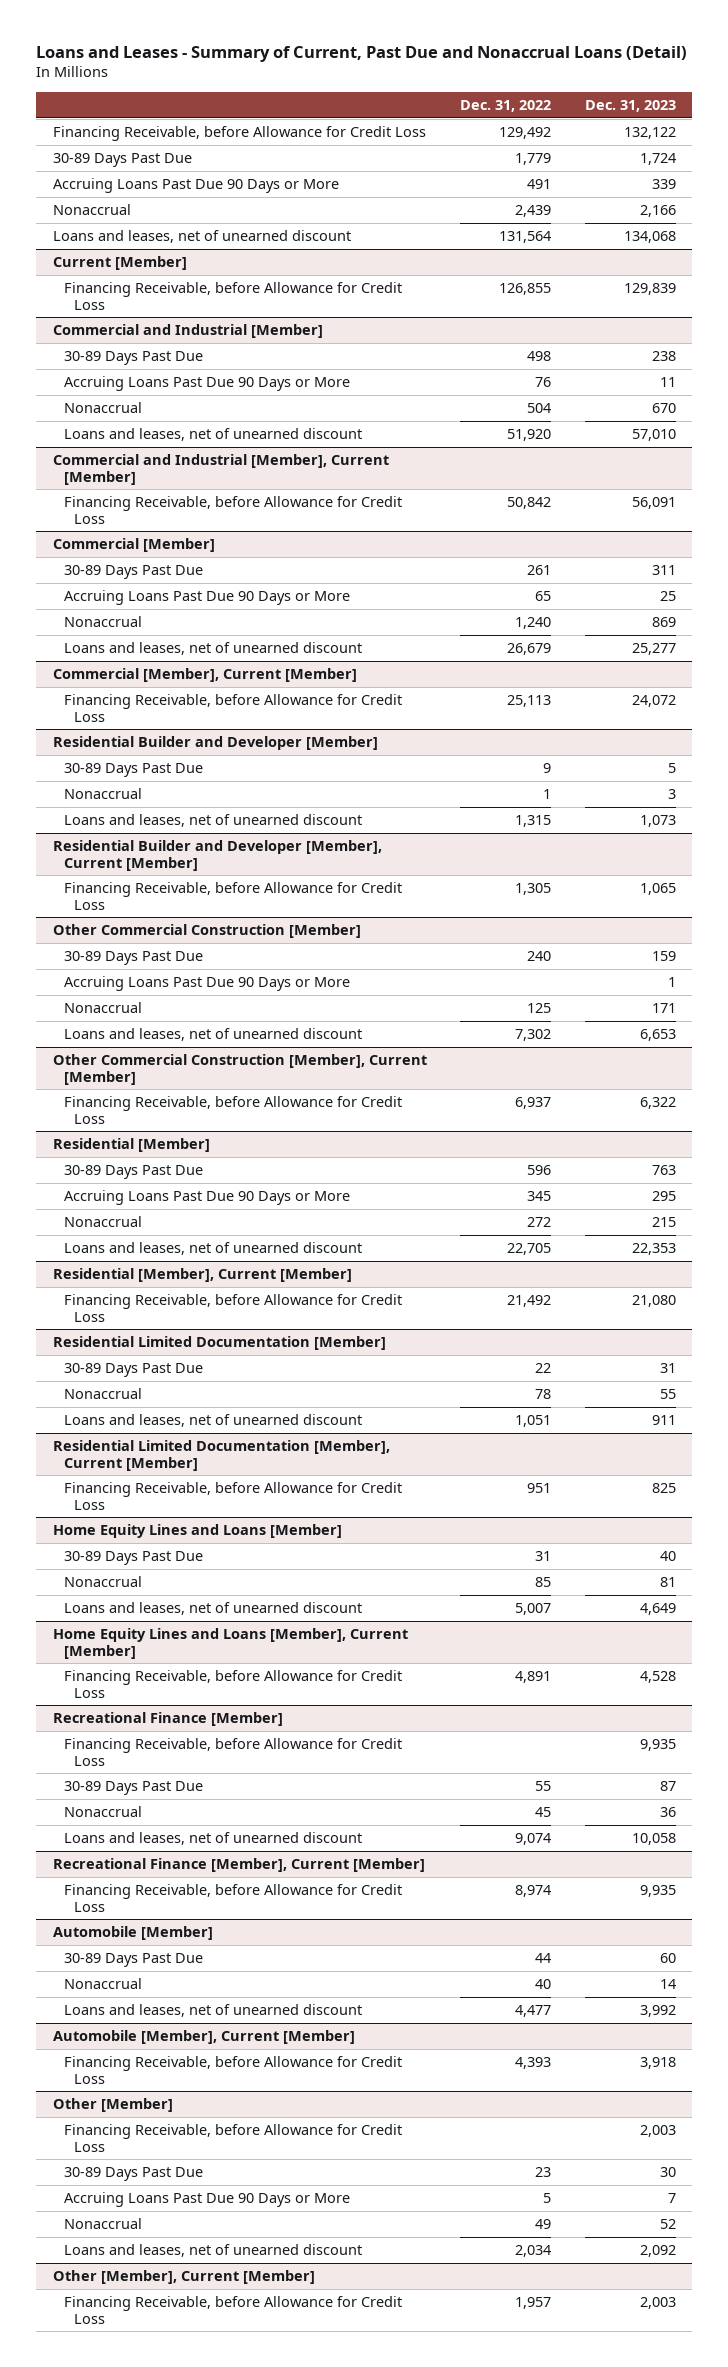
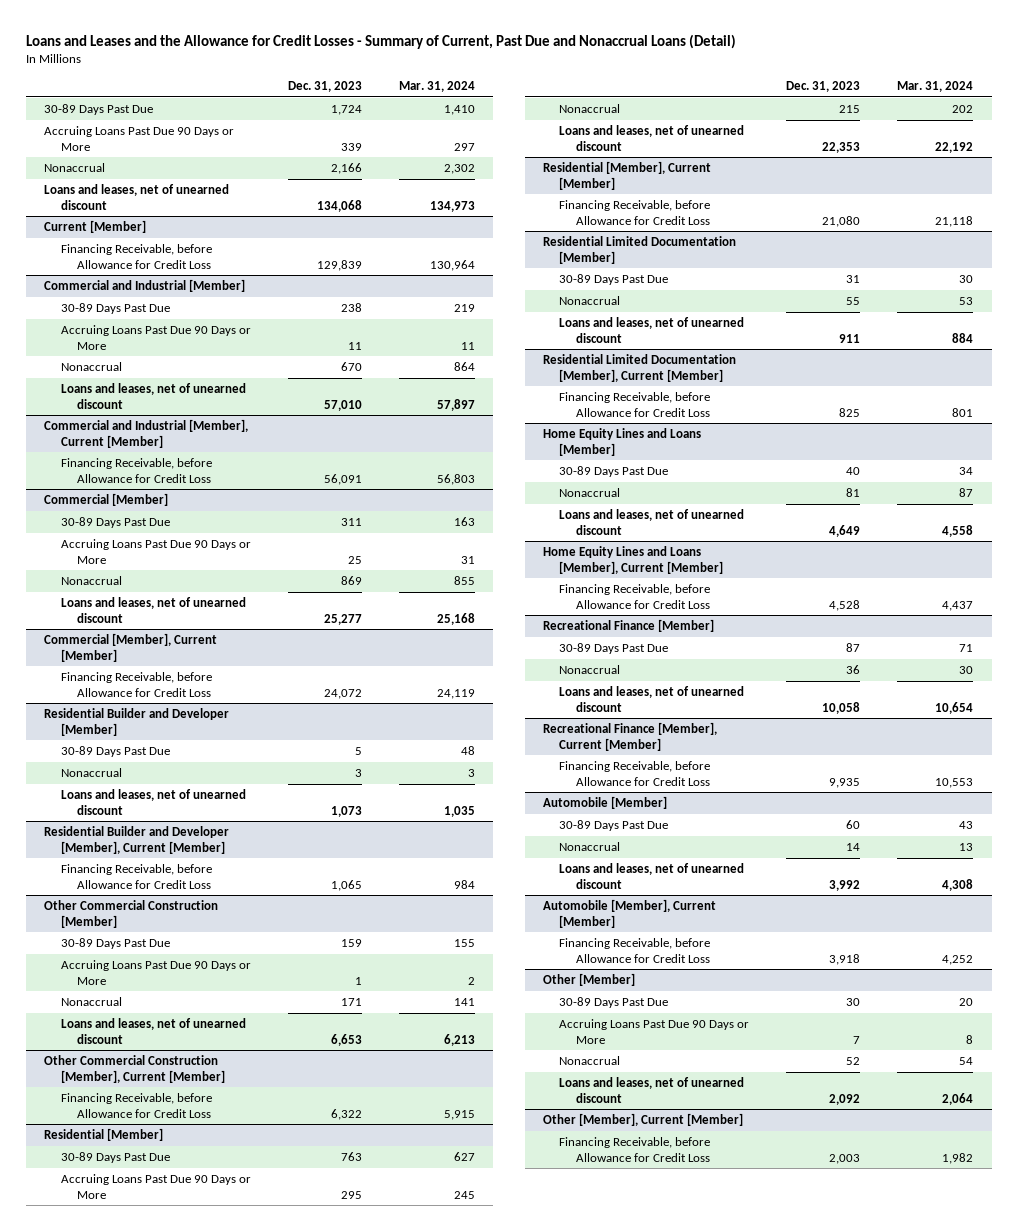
[35,46,687,63] Loans and Leases - Summary of Current, Past Due and Nonaccrual Loans (Detail) -> [26,33,737,49] Loans and Leases and the Allowance for Credit Losses - Summary of Current, Past Due and Nonaccrual Loans (Detail)
[460,99,552,112] Dec. 31, 2022 -> none
none -> [398,81,475,93] Mar. 31, 2024
[52,126,426,142] Financing Receivable, before Allowance for Credit Loss -> none
[63,1738,402,1766] Financing Receivable, before Allowance for Credit Loss -> none
[63,2124,402,2152] Financing Receivable, before Allowance for Credit Loss -> none

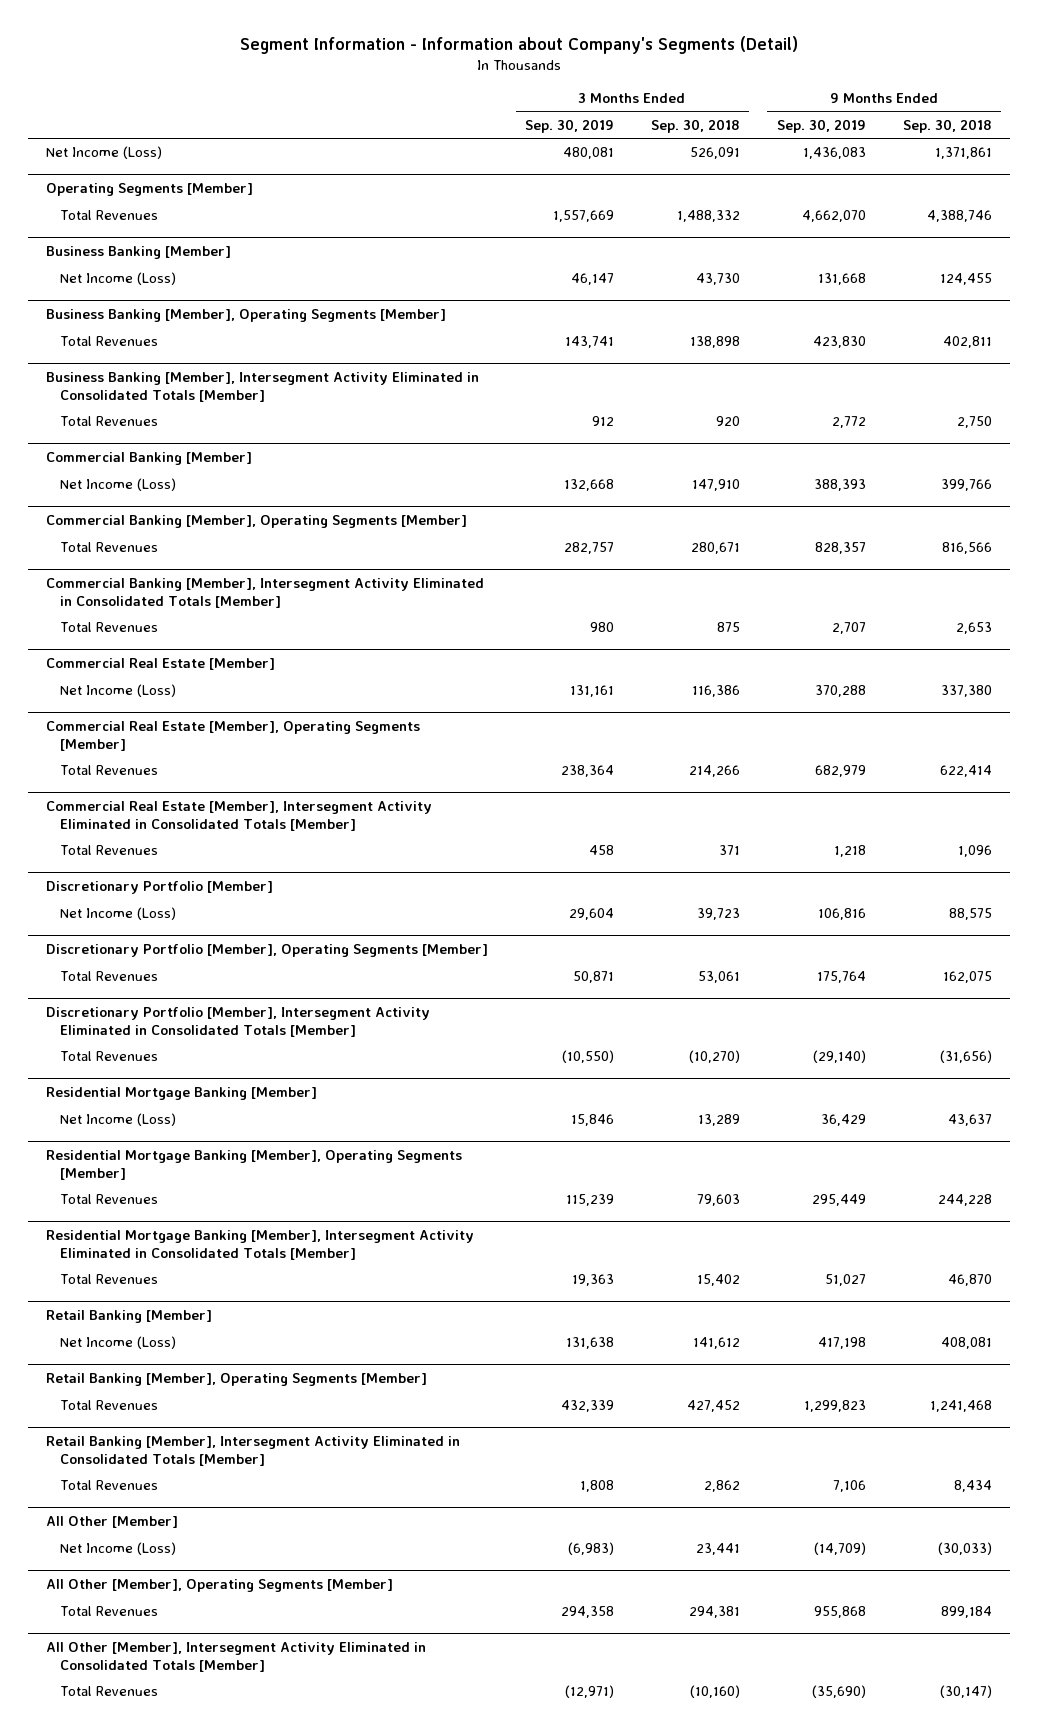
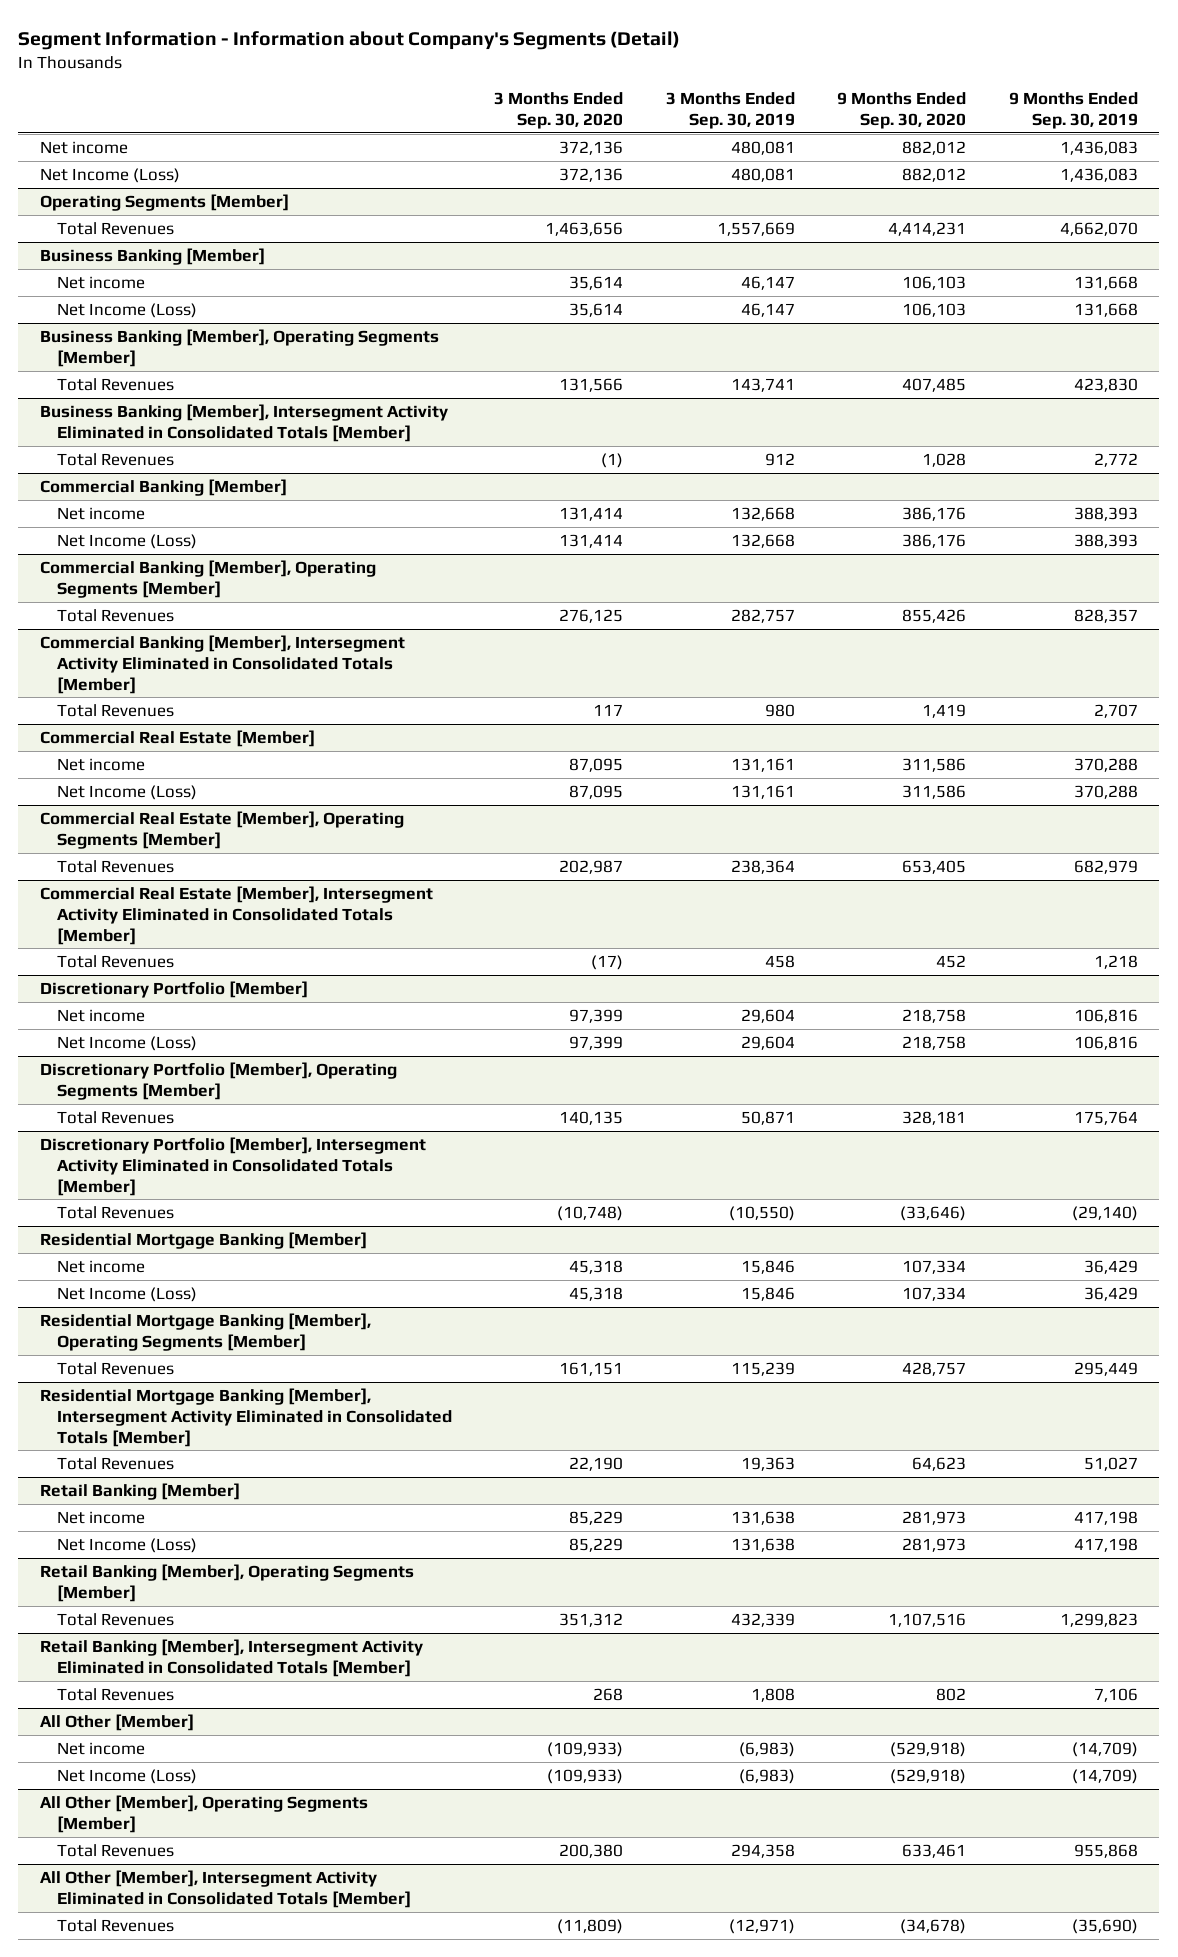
[650,118,740,133] Sep. 30, 2018 -> none
[902,118,992,133] Sep. 30, 2018 -> none
none -> [494,92,624,130] 3 Months Ended Sep. 30, 2020
none -> [837,92,967,130] 9 Months Ended Sep. 30, 2020
none -> [39,140,128,154] Net income
none -> [56,275,145,289] Net income
none -> [56,506,145,520] Net income
none -> [56,757,145,771] Net income
none -> [56,1008,145,1022] Net income
none -> [56,1259,145,1273] Net income
none -> [56,1510,145,1524] Net income
none -> [56,1741,145,1755] Net income

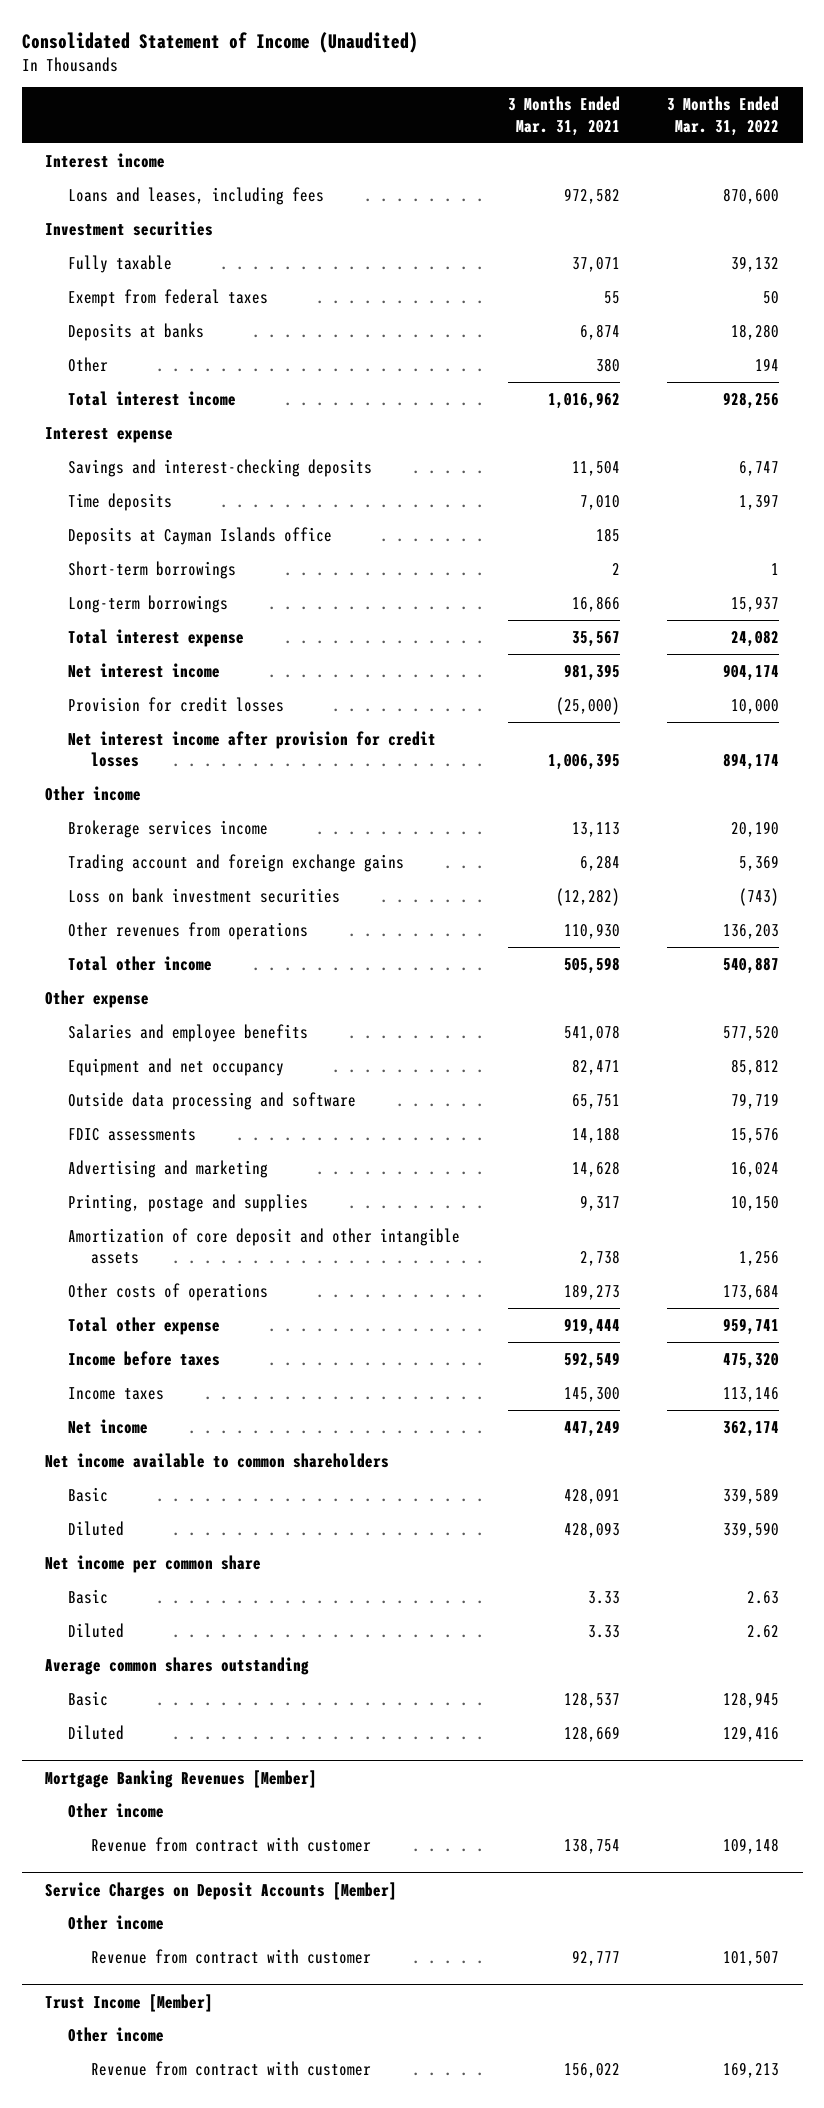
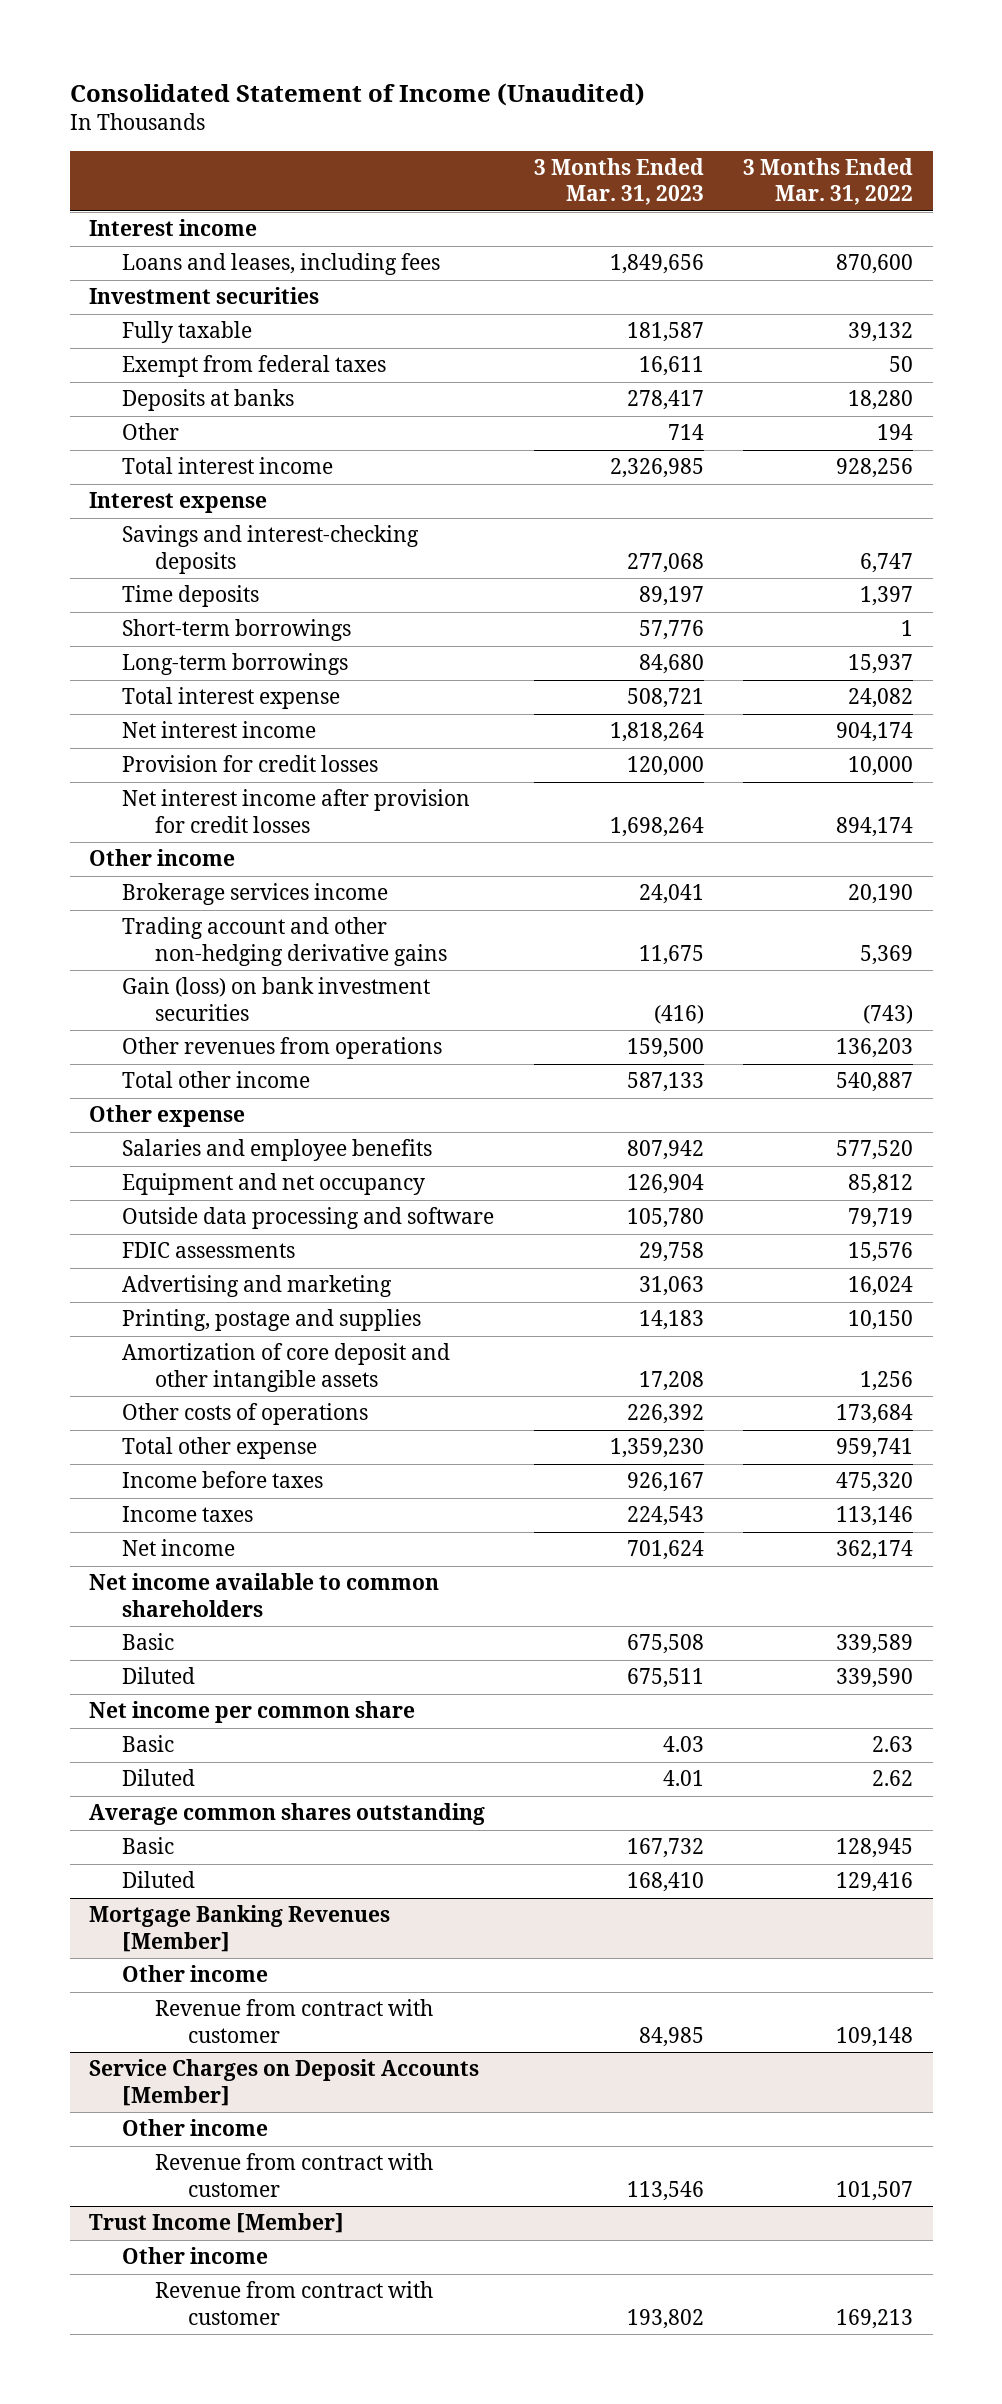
[507,96,620,136] 3 Months Ended Mar. 31, 2021 -> none
none -> [533,158,704,206] 3 Months Ended Mar. 31, 2023
[68,526,333,545] Deposits at Cayman Islands office -> none
[68,853,405,872] Trading account and foreign exchange gains -> [122,917,448,966] Trading account and other non-hedging derivative gains
[68,887,341,903] Loss on bank investment securities -> [122,977,431,1021] Gain (loss) on bank investment securities

